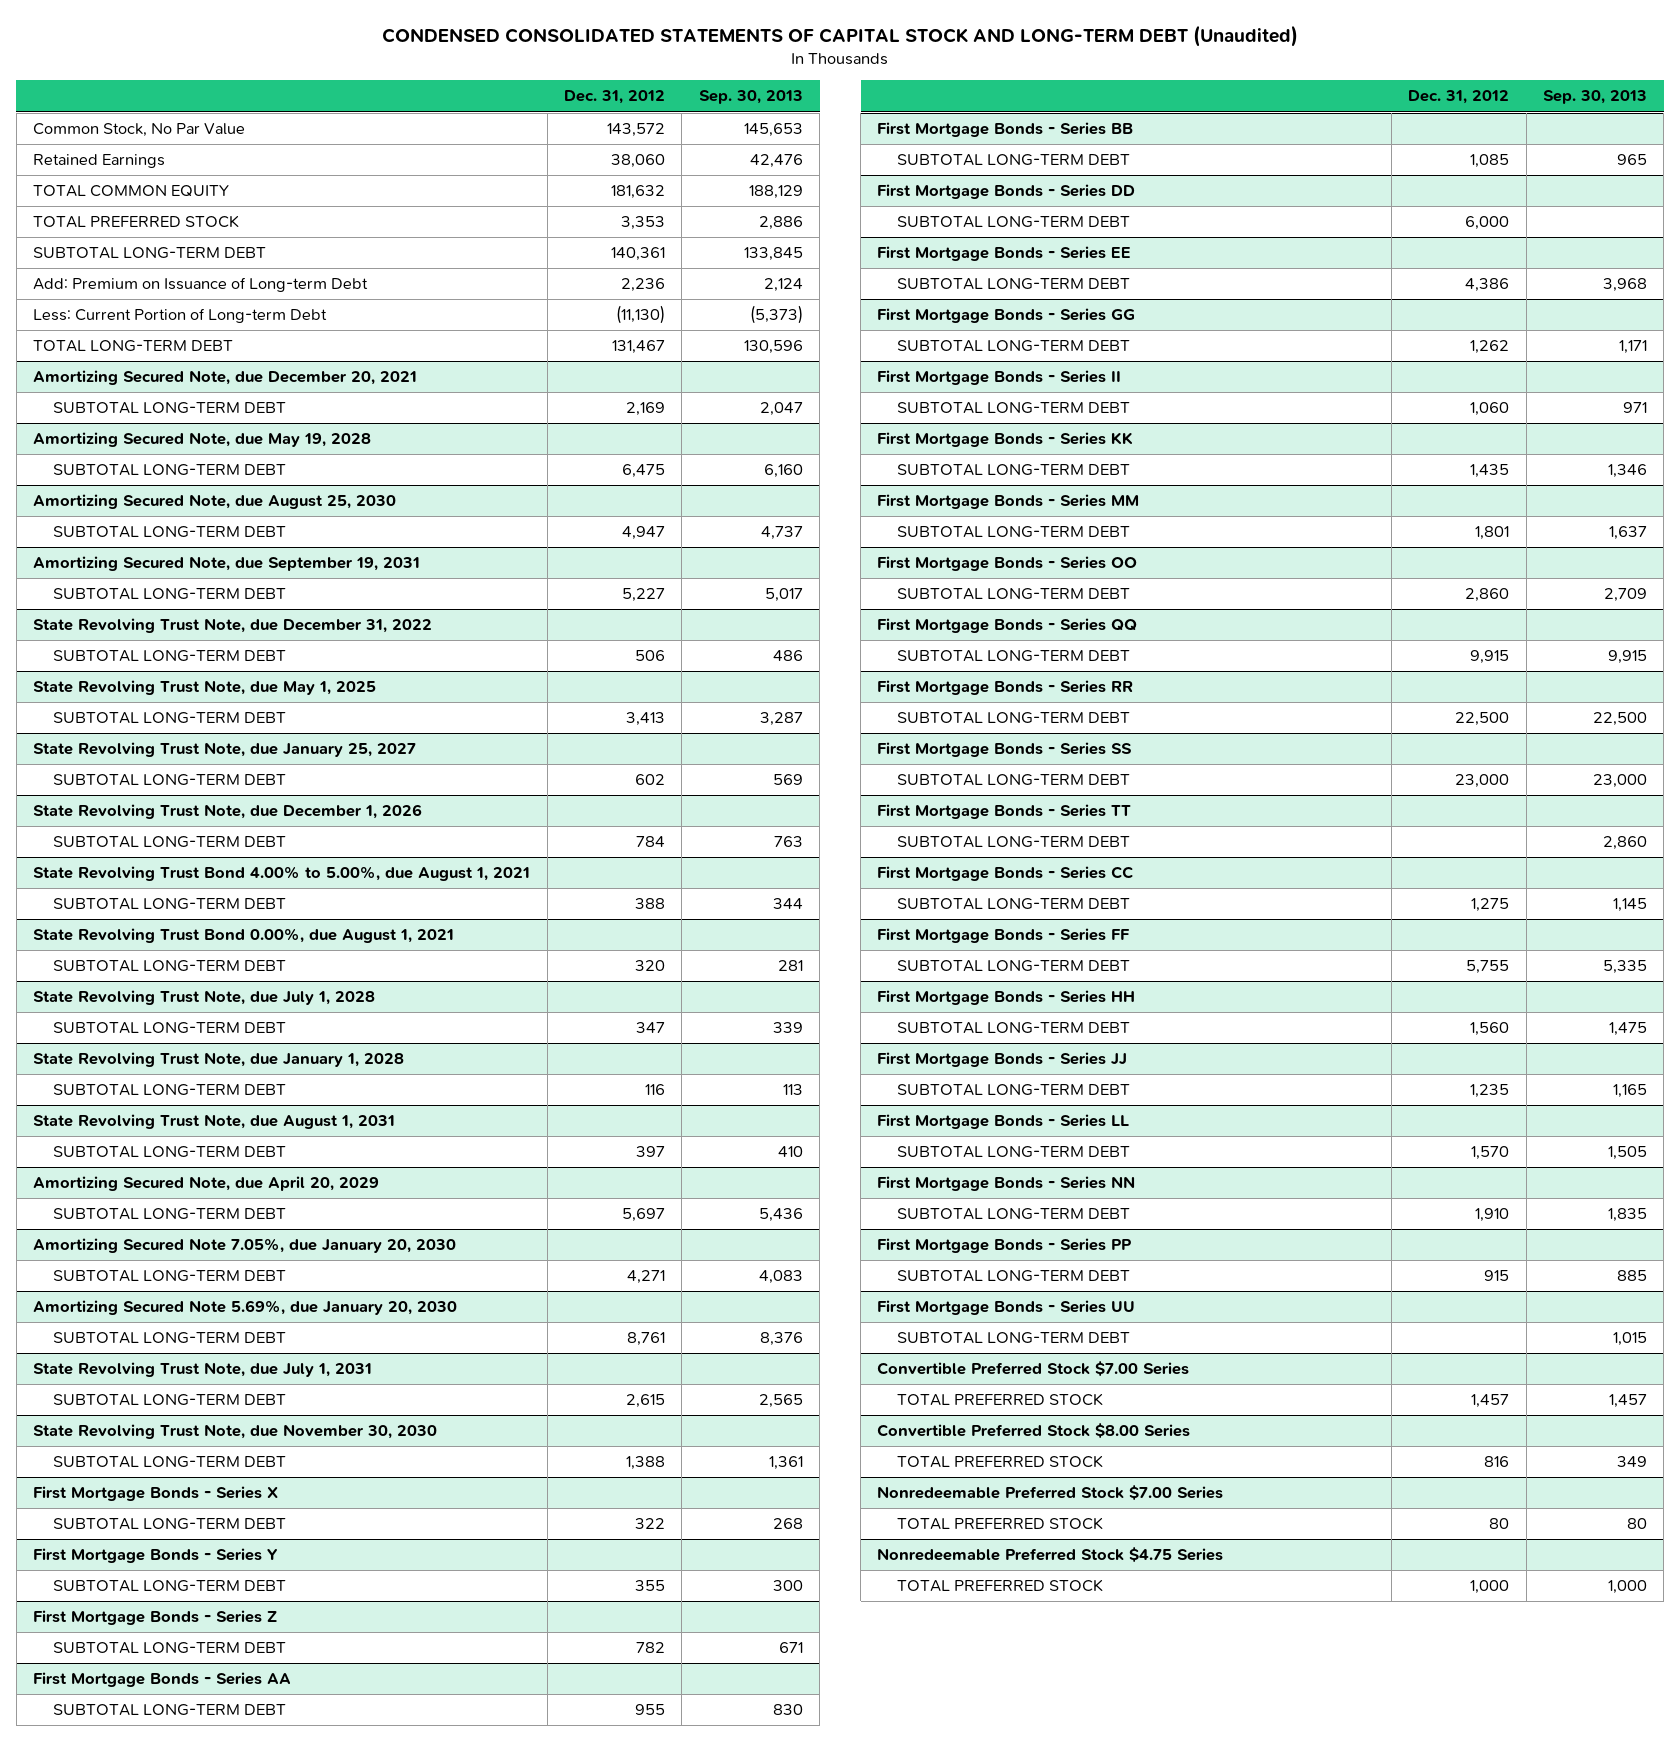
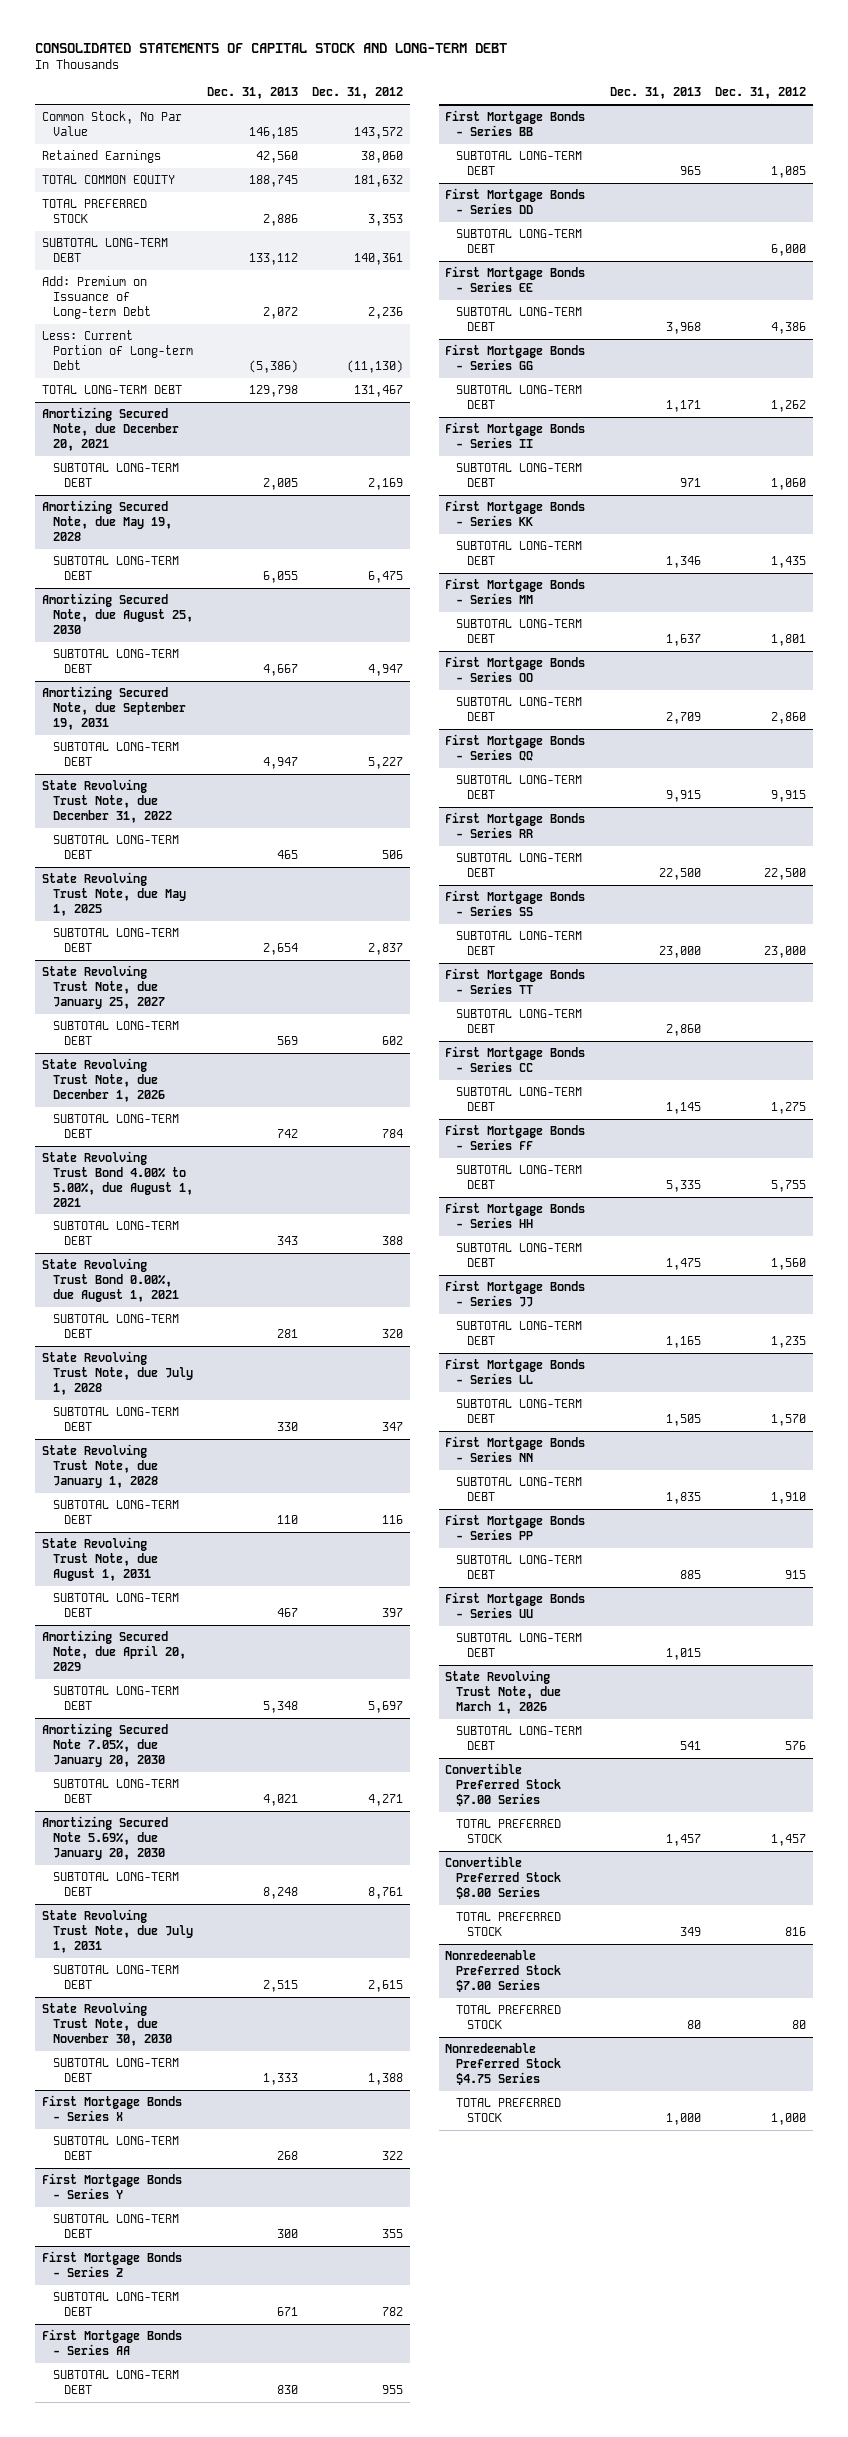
[382,24,1299,47] CONDENSED CONSOLIDATED STATEMENTS OF CAPITAL STOCK AND LONG-TERM DEBT (Unaudited) -> [35,43,508,54] CONSOLIDATED STATEMENTS OF CAPITAL STOCK AND LONG-TERM DEBT
[698,90,803,105] Sep. 30, 2013 -> none
none -> [206,87,298,100] Dec. 31, 2013
[625,712,665,727] 3,413 -> [367,942,403,955] 2,837
none -> [445,1669,562,1714] State Revolving Trust Note, due March 1, 2026
none -> [456,1725,583,1750] SUBTOTAL LONG-TERM DEBT

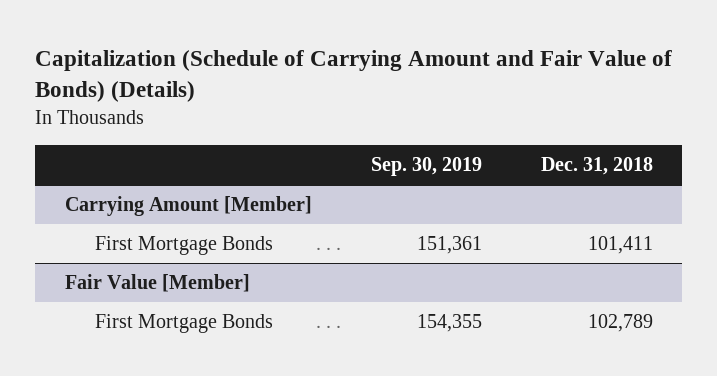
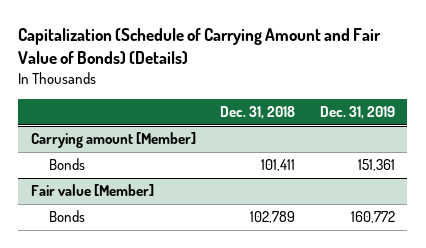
[370,156,482,176] Sep. 30, 2019 -> none
none -> [319,106,395,120] Dec. 31, 2019
[64,196,312,217] Carrying Amount [Member] -> [30,132,196,149] Carrying amount [Member]
[95,236,274,256] First Mortgage Bonds -> [49,158,86,171] Bonds
[64,274,250,293] Fair Value [Member] -> [30,184,154,197] Fair value [Member]
[95,314,274,334] First Mortgage Bonds -> [49,210,86,223] Bonds

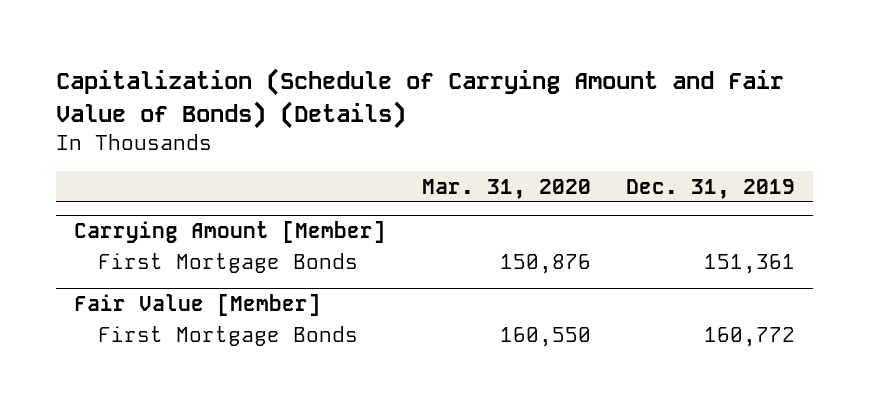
[220,106,296,120] Dec. 31, 2018 -> none
none -> [421,178,591,199] Mar. 31, 2020
[30,132,196,149] Carrying amount [Member] -> [74,221,387,244] Carrying Amount [Member]
[49,158,86,171] Bonds -> [98,252,359,273] First Mortgage Bonds
[30,184,154,197] Fair value [Member] -> [74,294,322,317] Fair Value [Member]
[49,210,86,223] Bonds -> [98,325,359,346] First Mortgage Bonds

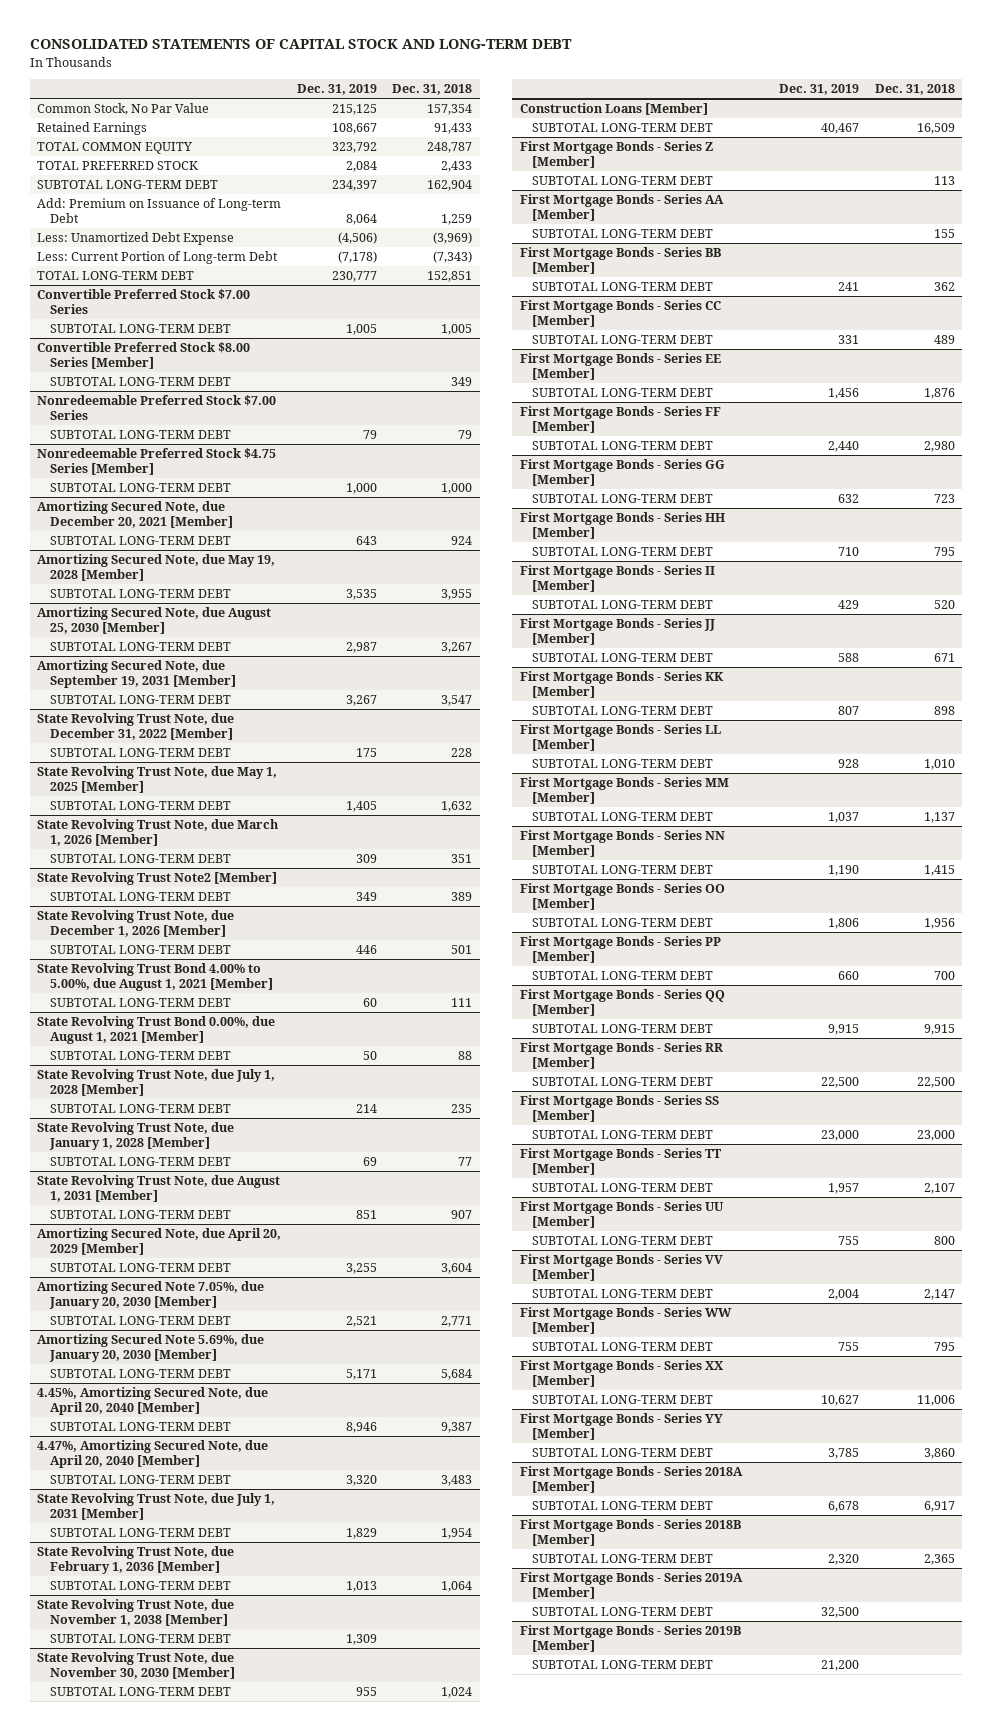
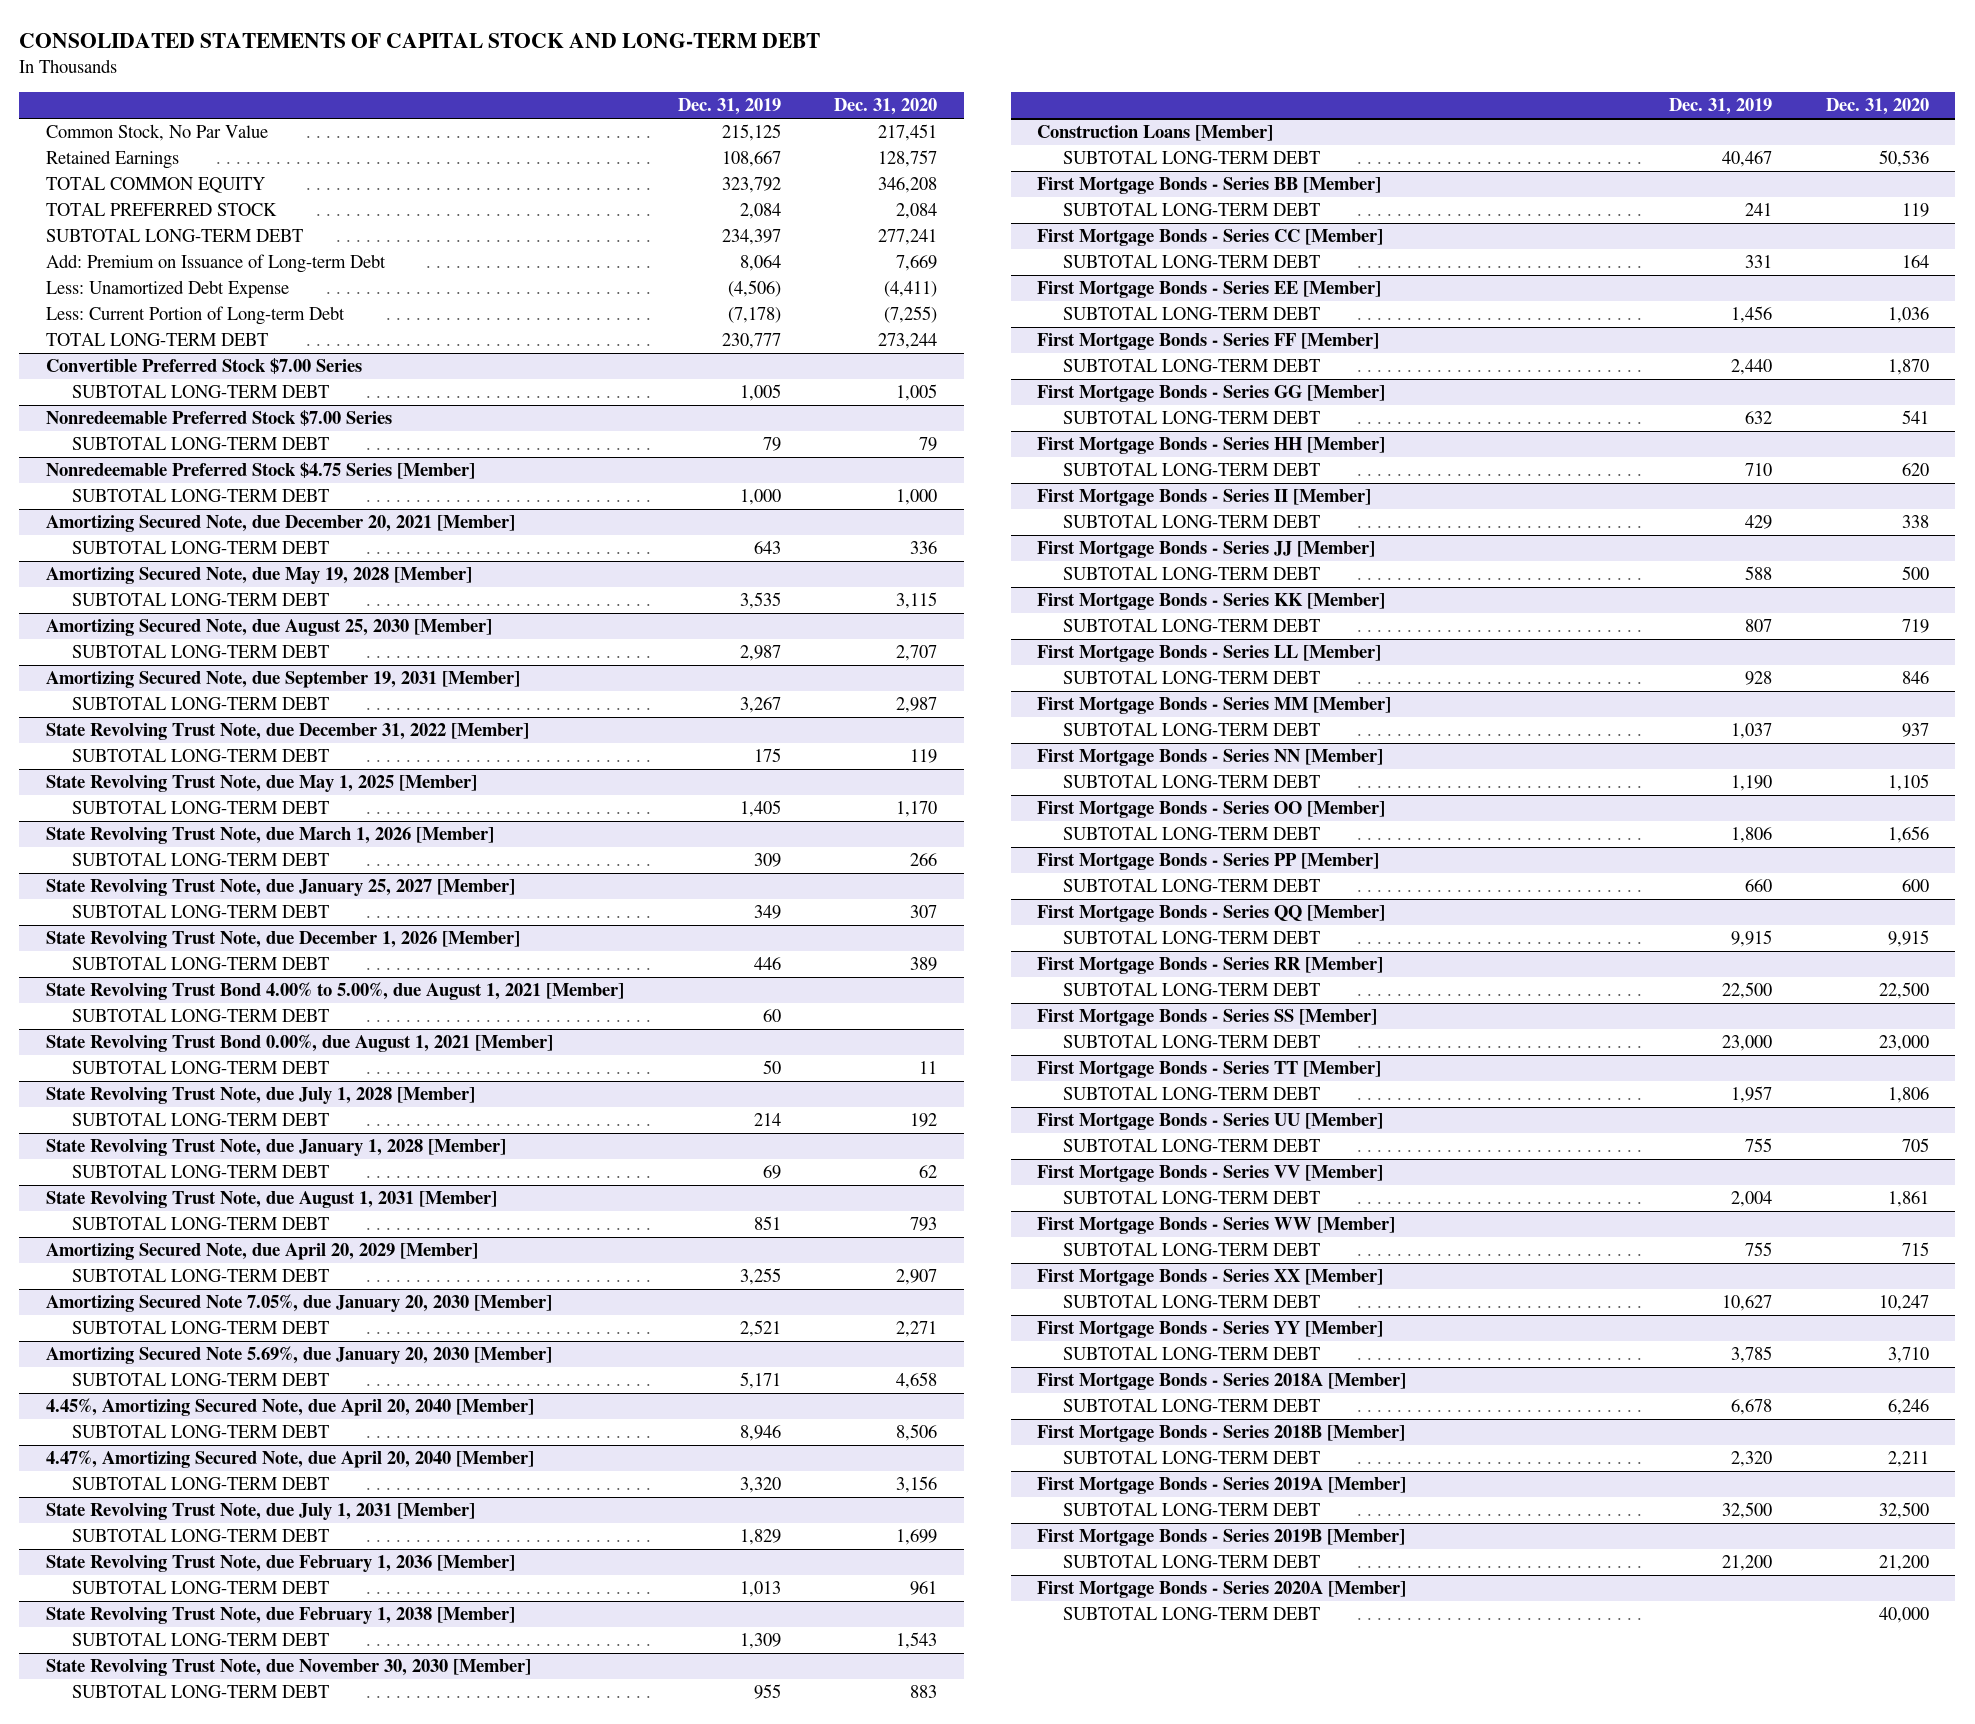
[392,84,473,96] Dec. 31, 2018 -> none
none -> [834,98,938,116] Dec. 31, 2020
[37,342,251,369] Convertible Preferred Stock $8.00 Series [Member] -> none
[49,377,231,387] SUBTOTAL LONG-TERM DEBT -> none
[37,872,278,886] State Revolving Trust Note2 [Member] -> [45,879,515,897] State Revolving Trust Note, due January 25, 2027 [Member]
[37,1599,235,1626] State Revolving Trust Note, due November 1, 2038 [Member] -> [45,1607,515,1625] State Revolving Trust Note, due February 1, 2038 [Member]
[519,141,713,168] First Mortgage Bonds - Series Z [Member] -> none
[532,176,714,186] SUBTOTAL LONG-TERM DEBT -> none
[519,194,724,221] First Mortgage Bonds - Series AA [Member] -> none
[532,229,714,239] SUBTOTAL LONG-TERM DEBT -> none
none -> [1037,1581,1407,1599] First Mortgage Bonds - Series 2020A [Member]
none -> [1063,1607,1321,1621] SUBTOTAL LONG-TERM DEBT

